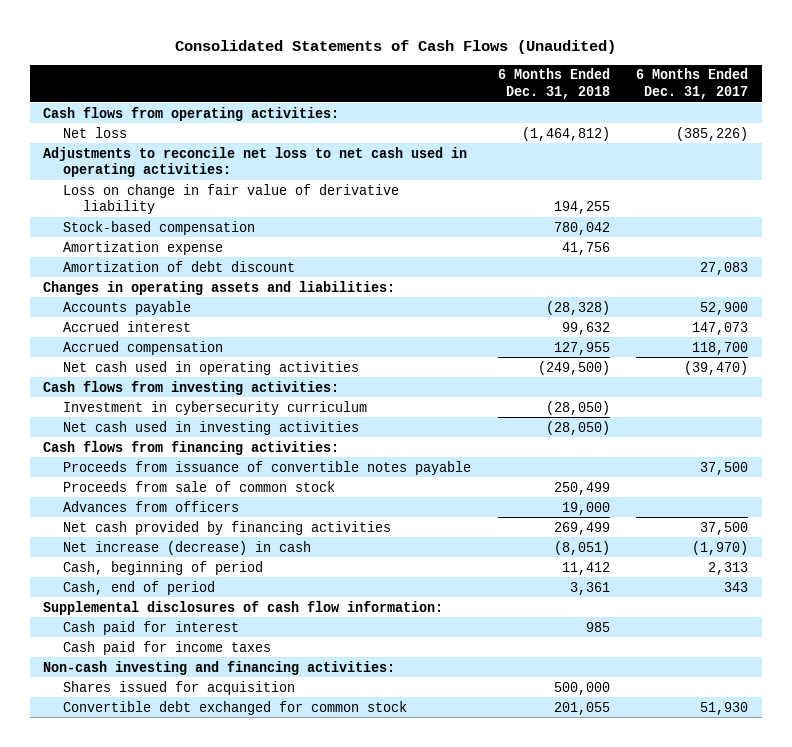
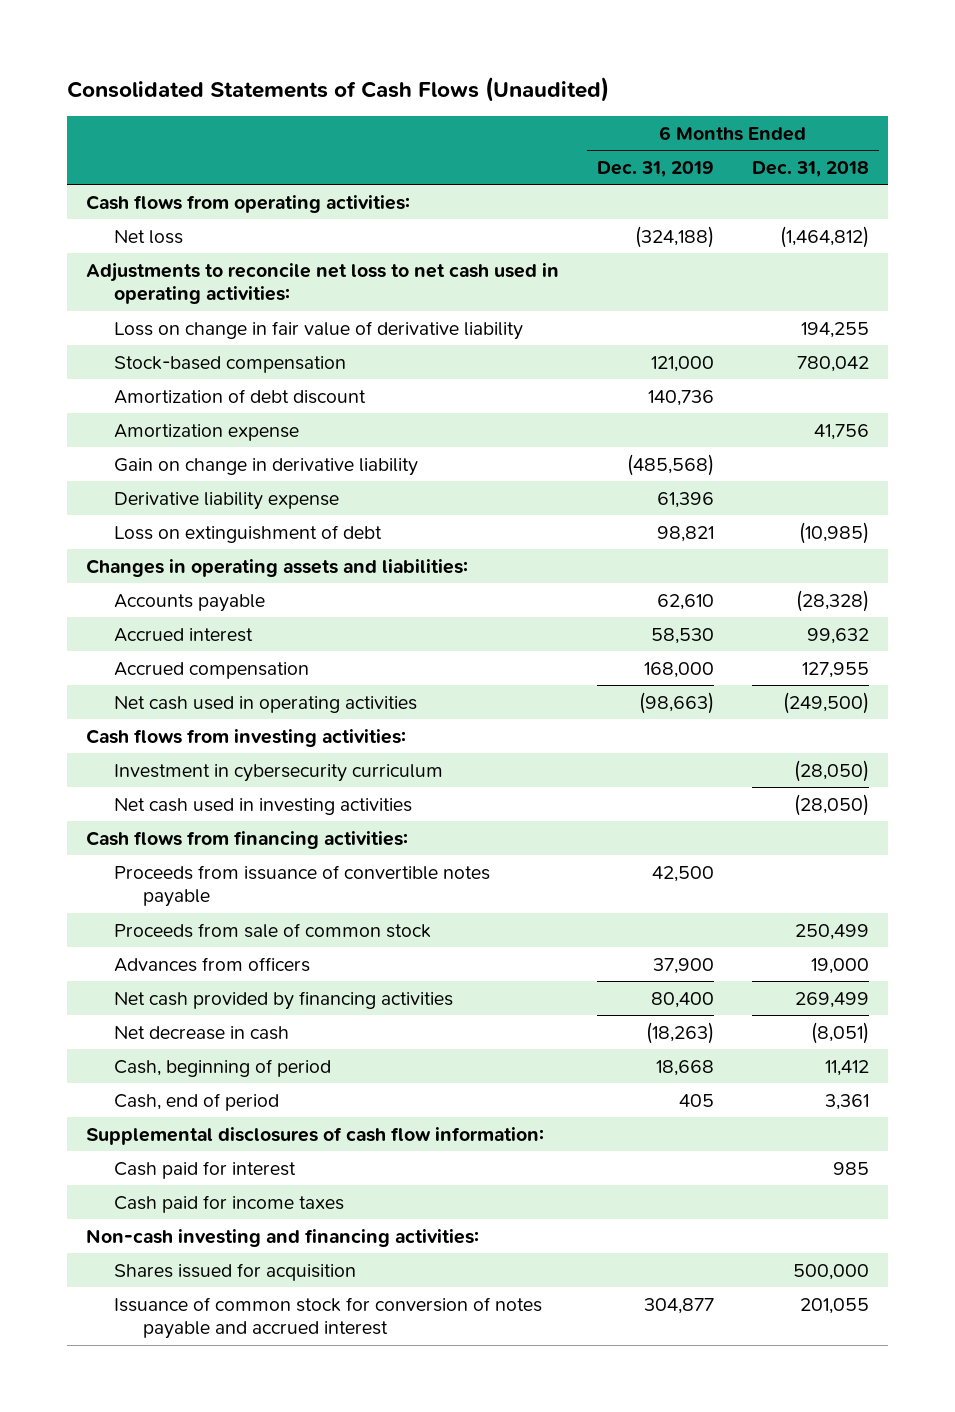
[636,68,749,100] 6 Months Ended Dec. 31, 2017 -> none
none -> [596,160,714,177] Dec. 31, 2019
[63,240,224,255] Amortization expense -> [114,423,300,441] Amortization expense
none -> [114,457,419,476] Gain on change in derivative liability
none -> [114,491,340,510] Derivative liability expense
none -> [114,524,383,543] Loss on extinguishment of debt
[63,540,312,555] Net increase (decrease) in cash -> [114,1025,290,1040] Net decrease in cash
[63,700,408,715] Convertible debt exchanged for common stock -> [114,1296,543,1340] Issuance of common stock for conversion of notes payable and accrued interest

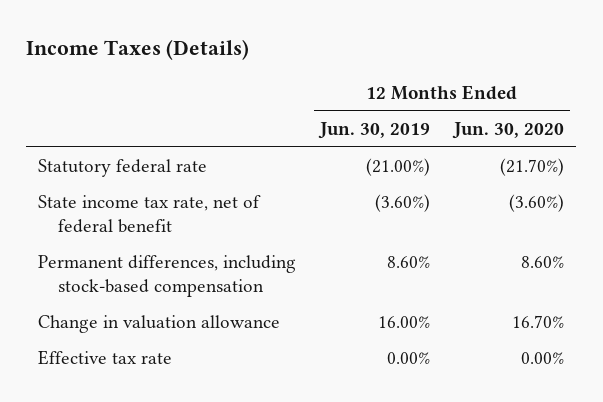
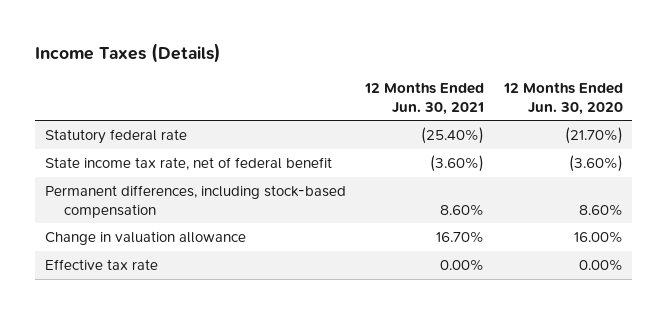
[318,121,431,139] Jun. 30, 2019 -> none
none -> [364,81,485,115] 12 Months Ended Jun. 30, 2021
[512,315,565,329] 16.70% -> [573,230,623,243] 16.00%

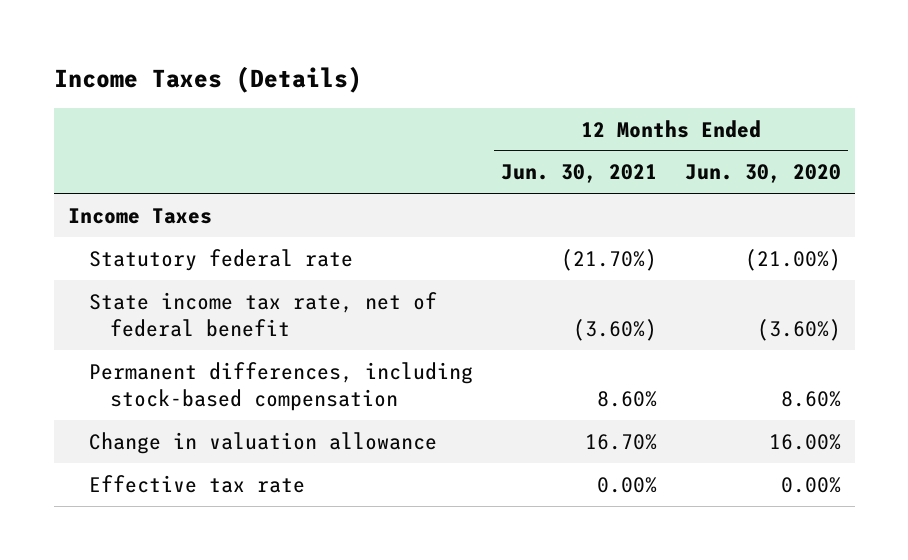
none -> [67,207,212,224] Income Taxes
[421,126,485,144] (25.40%) -> [560,248,657,271] (21.70%)
[564,126,623,144] (21.70%) -> [744,248,841,271] (21.00%)

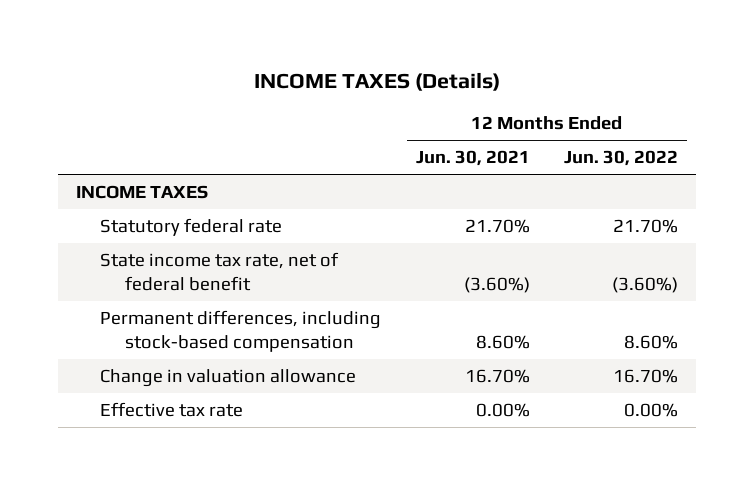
[53,65,362,93] Income Taxes (Details) -> [253,71,500,91] INCOME TAXES (Details)
[684,164,841,184] Jun. 30, 2020 -> none
none -> [564,150,679,167] Jun. 30, 2022
[67,207,212,224] Income Taxes -> [75,185,208,200] INCOME TAXES
[560,248,657,271] (21.70%) -> [464,219,530,234] 21.70%

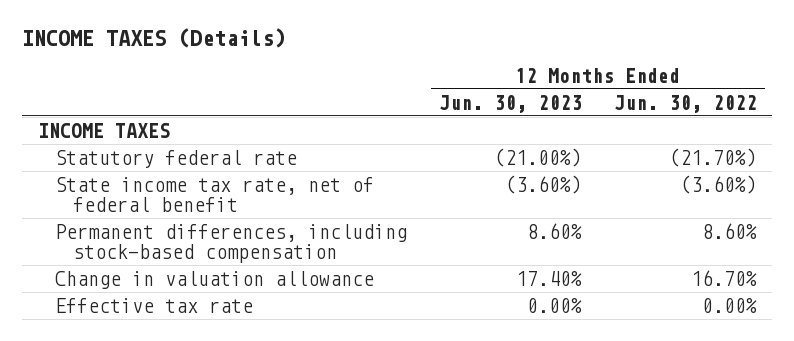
[415,150,530,167] Jun. 30, 2021 -> none
none -> [438,94,582,113] Jun. 30, 2023
[613,219,679,234] 21.70% -> [668,147,757,167] (21.70%)

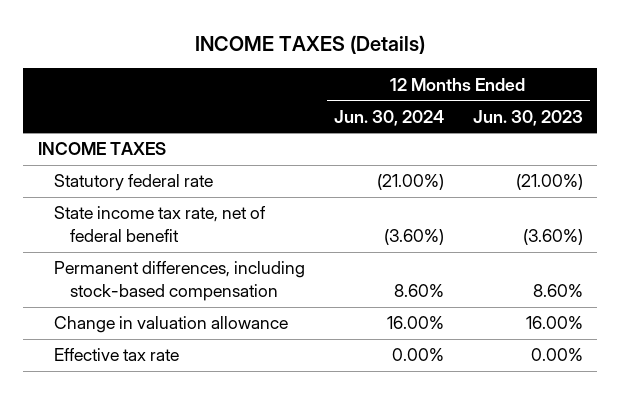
[613,94,757,113] Jun. 30, 2022 -> none
none -> [333,109,444,126] Jun. 30, 2024
[515,270,582,286] 17.40% -> [525,316,583,330] 16.00%

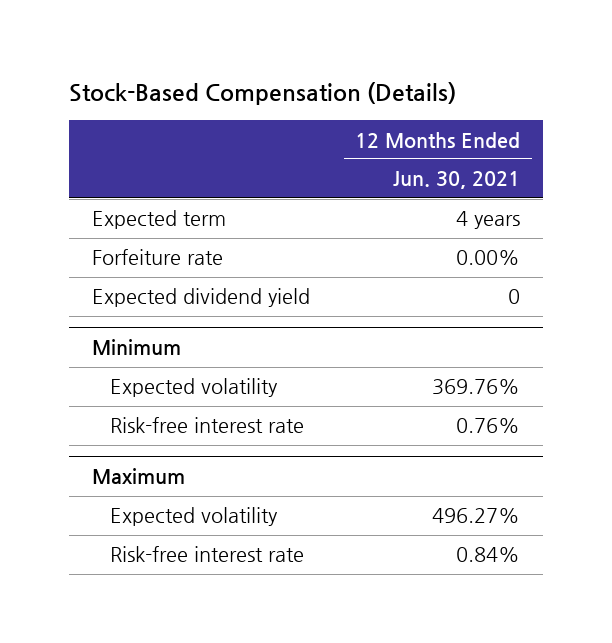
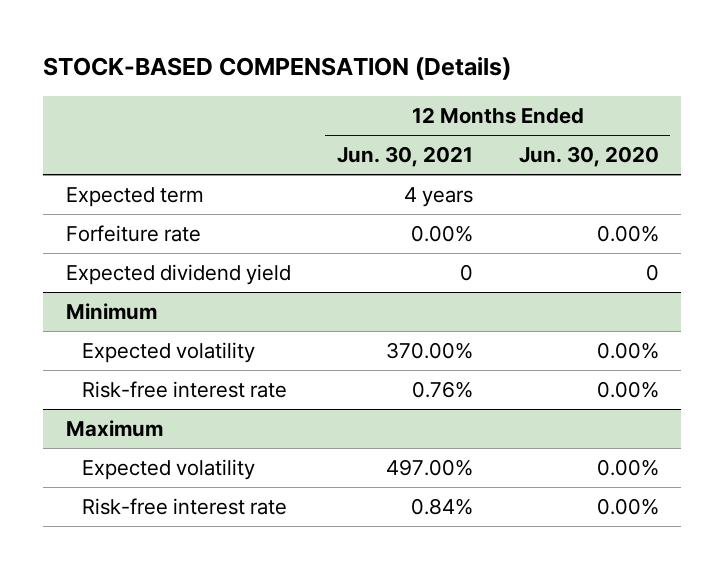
[69,82,457,106] Stock-Based Compensation (Details) -> [43,57,512,81] STOCK-BASED COMPENSATION (Details)
none -> [518,146,659,168] Jun. 30, 2020
[432,379,521,396] 369.76% -> [385,341,473,359] 370.00%
[432,508,521,524] 496.27% -> [385,458,473,476] 497.00%

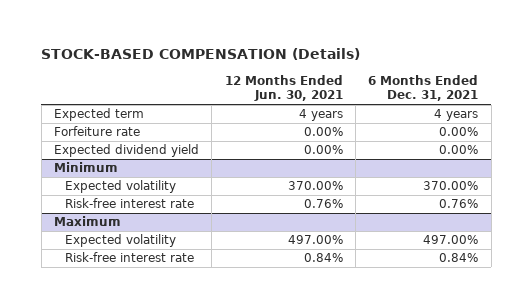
[518,146,659,168] Jun. 30, 2020 -> none
none -> [368,74,479,102] 6 Months Ended Dec. 31, 2021
[459,263,473,281] 0 -> [303,145,343,155] 0.00%

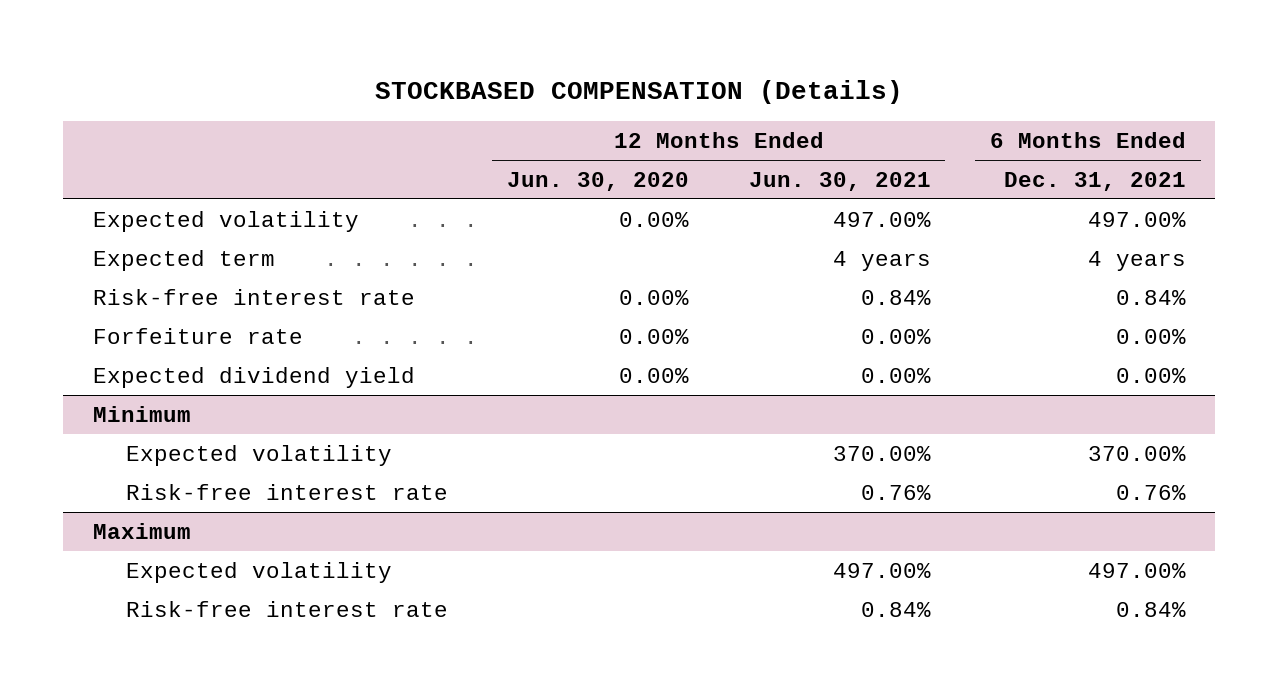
[41,48,361,61] STOCK-BASED COMPENSATION (Details) -> [375,79,904,104] STOCKBASED COMPENSATION (Details)
none -> [507,171,690,191] Jun. 30, 2020
none -> [93,210,360,232] Expected volatility
none -> [93,288,416,305] Risk-free interest rate

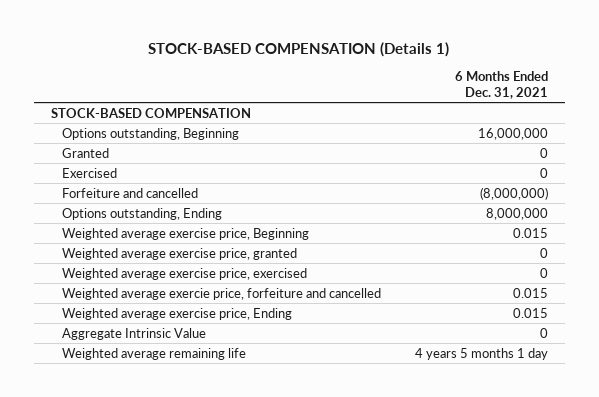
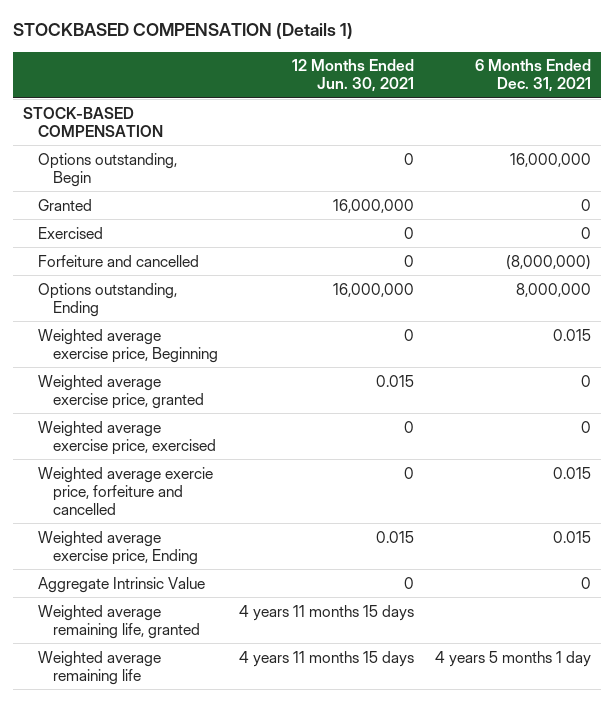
[148,41,450,57] STOCK-BASED COMPENSATION (Details 1) -> [12,23,353,40] STOCKBASED COMPENSATION (Details 1)
none -> [291,59,414,93] 12 Months Ended Jun. 30, 2021
[61,127,239,140] Options outstanding, Beginning -> [37,152,177,187] Options outstanding, Begin
none -> [37,604,200,639] Weighted average remaining life, granted

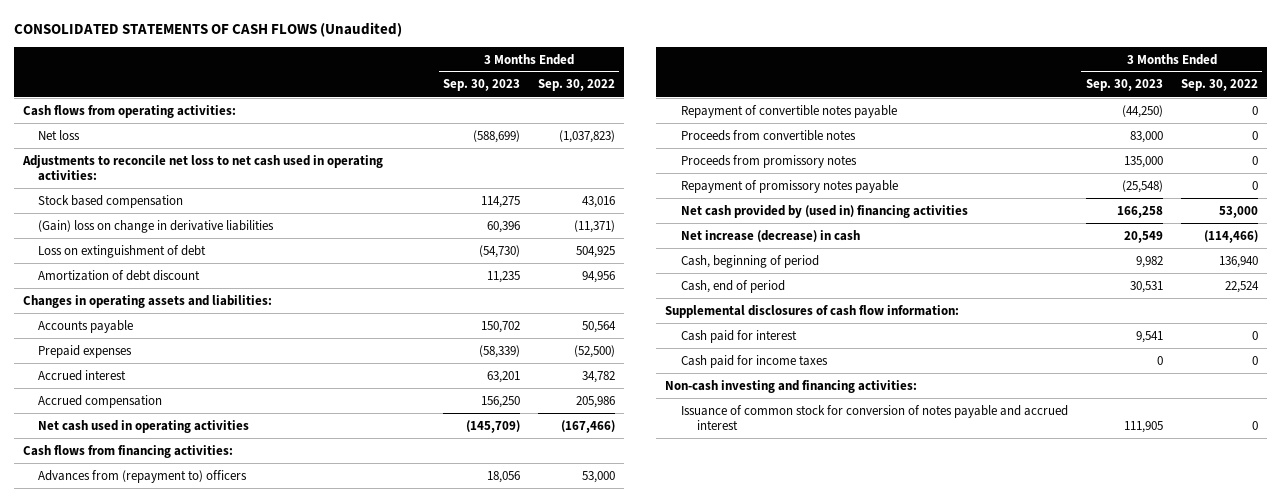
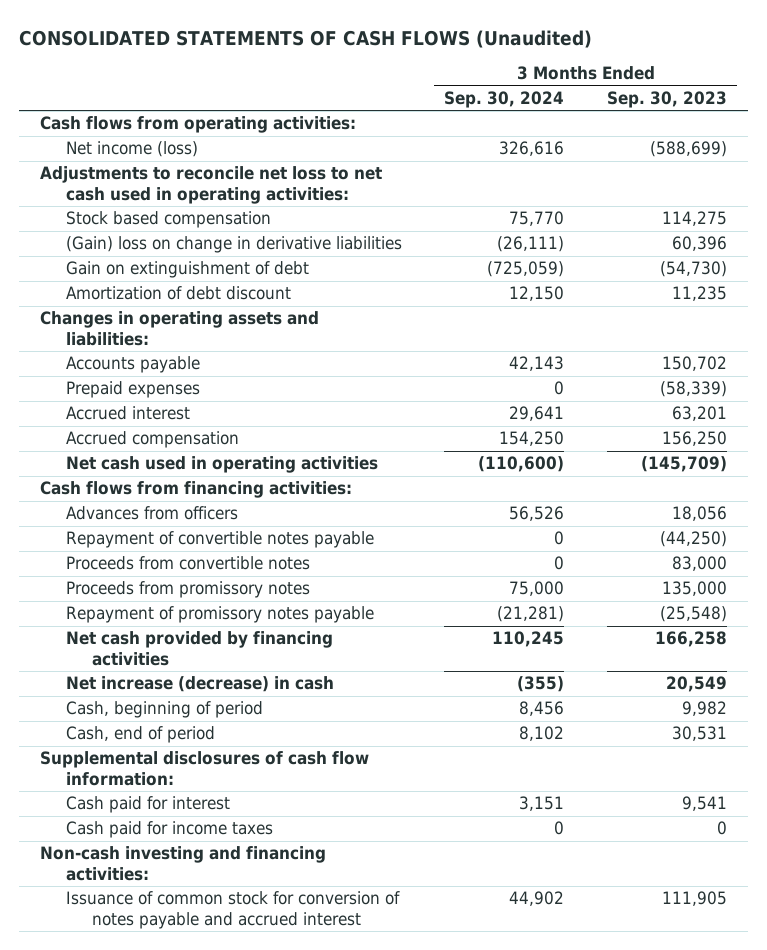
[537,79,615,92] Sep. 30, 2022 -> none
none -> [444,90,565,108] Sep. 30, 2024
[38,129,81,140] Net loss -> [66,141,199,158] Net income (loss)
[38,244,207,258] Loss on extinguishment of debt -> [66,261,310,279] Gain on extinguishment of debt
[38,469,248,483] Advances from (repayment to) officers -> [66,506,239,521] Advances from officers
[681,204,969,218] Net cash provided by (used in) financing activities -> [66,631,334,666] Net cash provided by financing activities

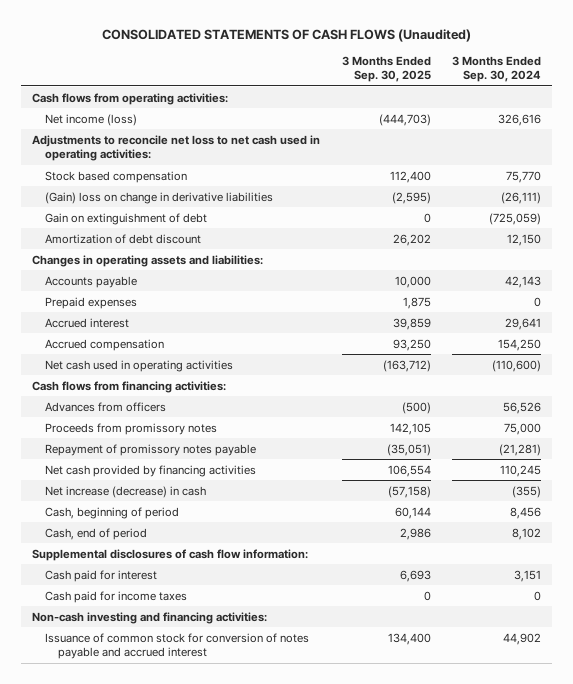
[606,90,727,108] Sep. 30, 2023 -> none
none -> [341,55,431,83] 3 Months Ended Sep. 30, 2025
[66,531,375,549] Repayment of convertible notes payable -> none
[66,556,311,571] Proceeds from convertible notes -> none

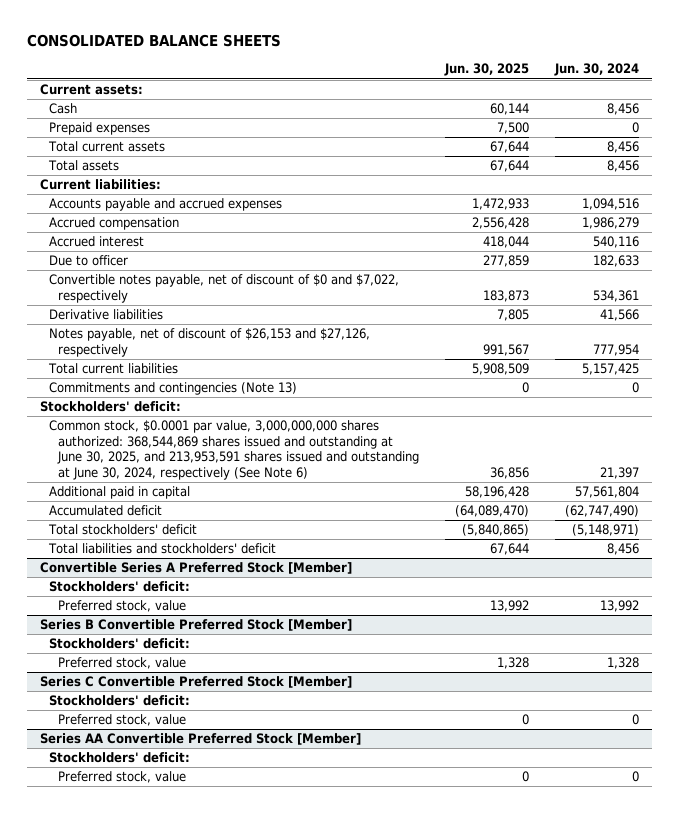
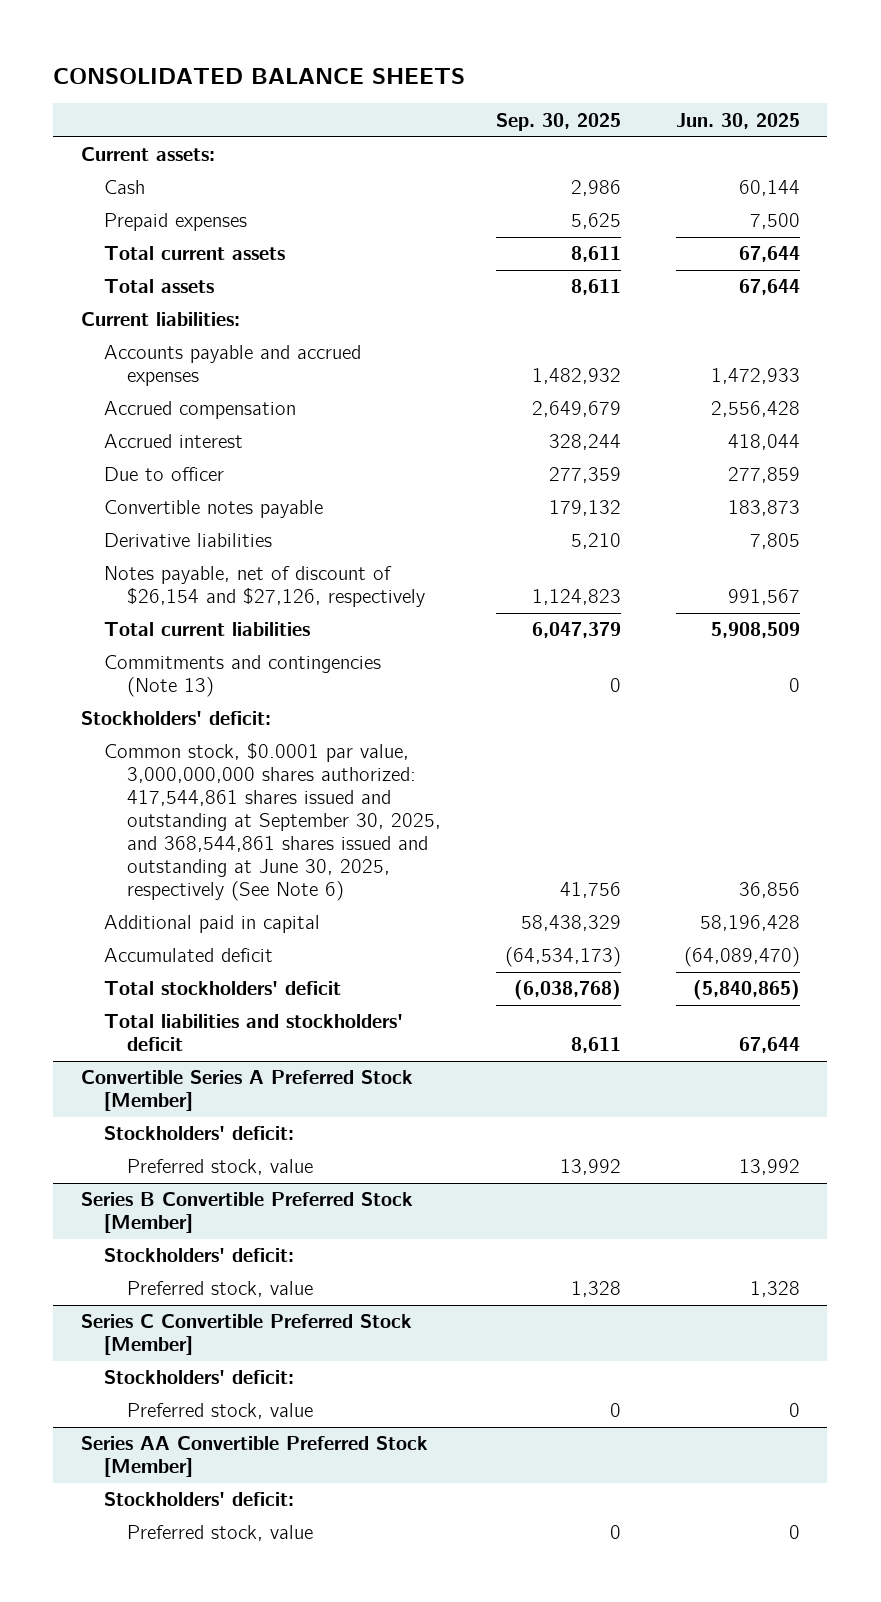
[553,63,639,77] Jun. 30, 2024 -> none
none -> [496,112,622,131] Sep. 30, 2025
[48,274,399,303] Convertible notes payable, net of discount of $0 and $7,022, respectively -> [104,500,324,519] Convertible notes payable
[48,328,370,357] Notes payable, net of discount of $26,153 and $27,126, respectively -> [104,566,426,608] Notes payable, net of discount of $26,154 and $27,126, respectively
[48,420,419,480] Common stock, $0.0001 par value, 3,000,000,000 shares authorized: 368,544,869 shares issued and outstanding at June 30, 2025, and 213,953,591 shares issued and outstanding at June 30, 2024, respectively (See Note 6) -> [104,743,442,902] Common stock, $0.0001 par value, 3,000,000,000 shares authorized: 417,544,861 shares issued and outstanding at September 30, 2025, and 368,544,861 shares issued and outstanding at June 30, 2025, respectively (See Note 6)

